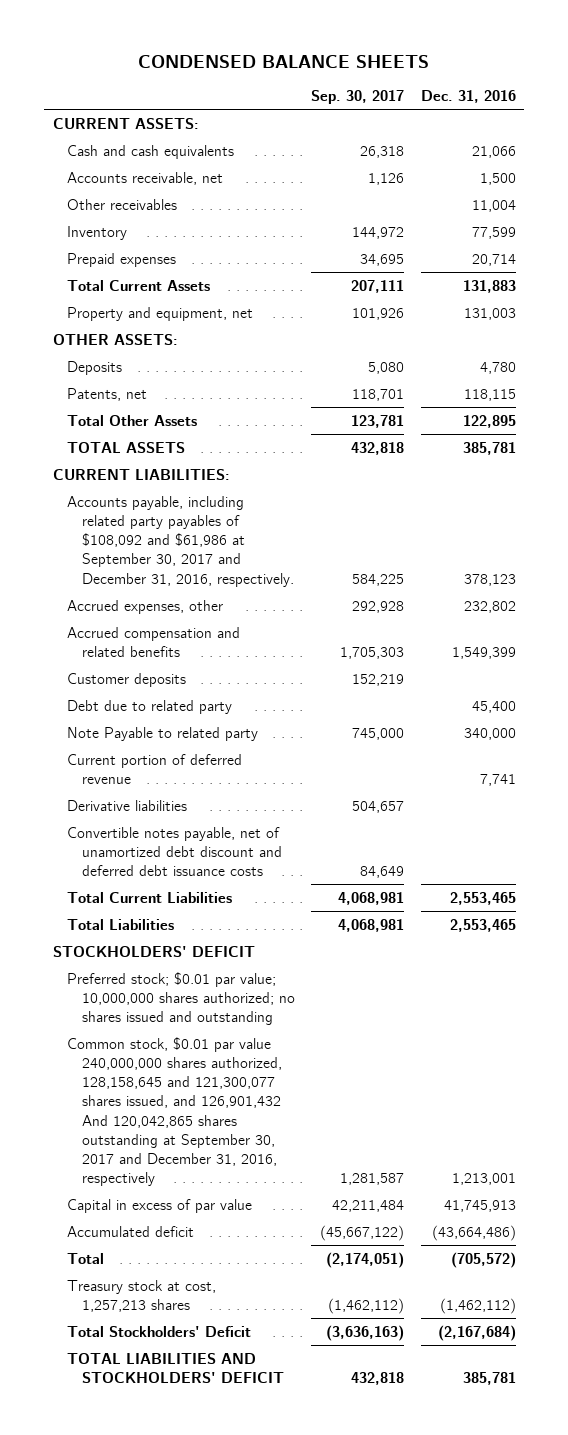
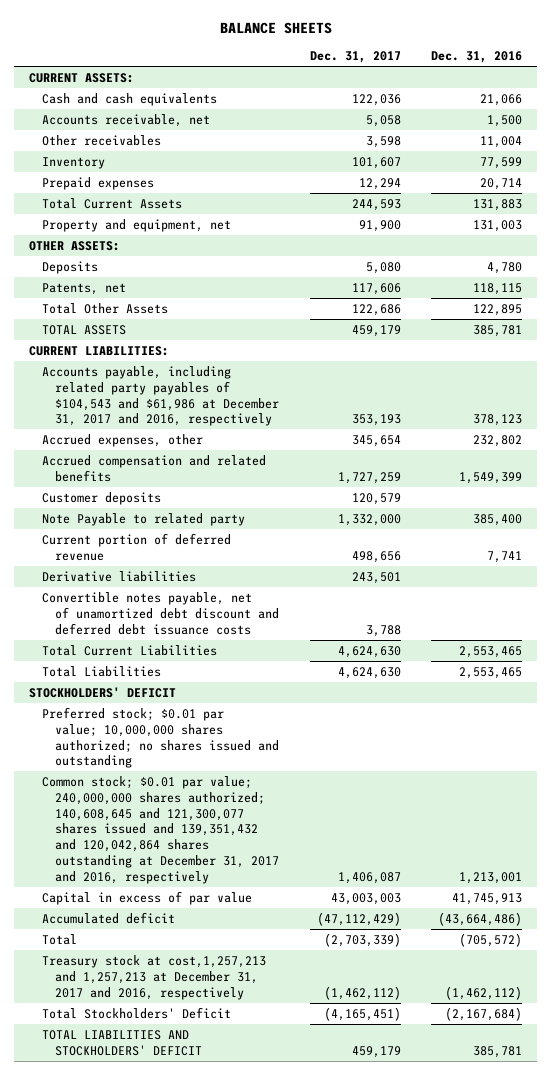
[138,54,430,68] CONDENSED BALANCE SHEETS -> [219,22,332,35] BALANCE SHEETS
[311,90,405,105] Sep. 30, 2017 -> none
none -> [309,51,401,64] Dec. 31, 2017
[67,495,294,587] Accounts payable, including related party payables of $108,092 and $61,986 at September 30, 2017 and December 31, 2016, respectively. -> [42,365,280,427] Accounts payable, including related party payables of $104,543 and $61,986 at December 31, 2017 and 2016, respectively
[67,699,233,714] Debt due to related party -> none
[463,727,516,740] 340,000 -> [473,513,523,526] 385,400
[67,1036,282,1187] Common stock, $0.01 par value 240,000,000 shares authorized, 128,158,645 and 121,300,077 shares issued, and 126,901,432 And 120,042,865 shares outstanding at September 30, 2017 and December 31, 2016, respectively -> [42,775,280,885] Common stock; $0.01 par value; 240,000,000 shares authorized; 140,608,645 and 121,300,077 shares issued and 139,351,432 and 120,042,864 shares outstanding at December 31, 2017 and 2016, respectively
[67,1279,217,1312] Treasury stock at cost, 1,257,213 shares -> [42,954,267,1000] Treasury stock at cost,1,257,213 and 1,257,213 at December 31, 2017 and 2016, respectively

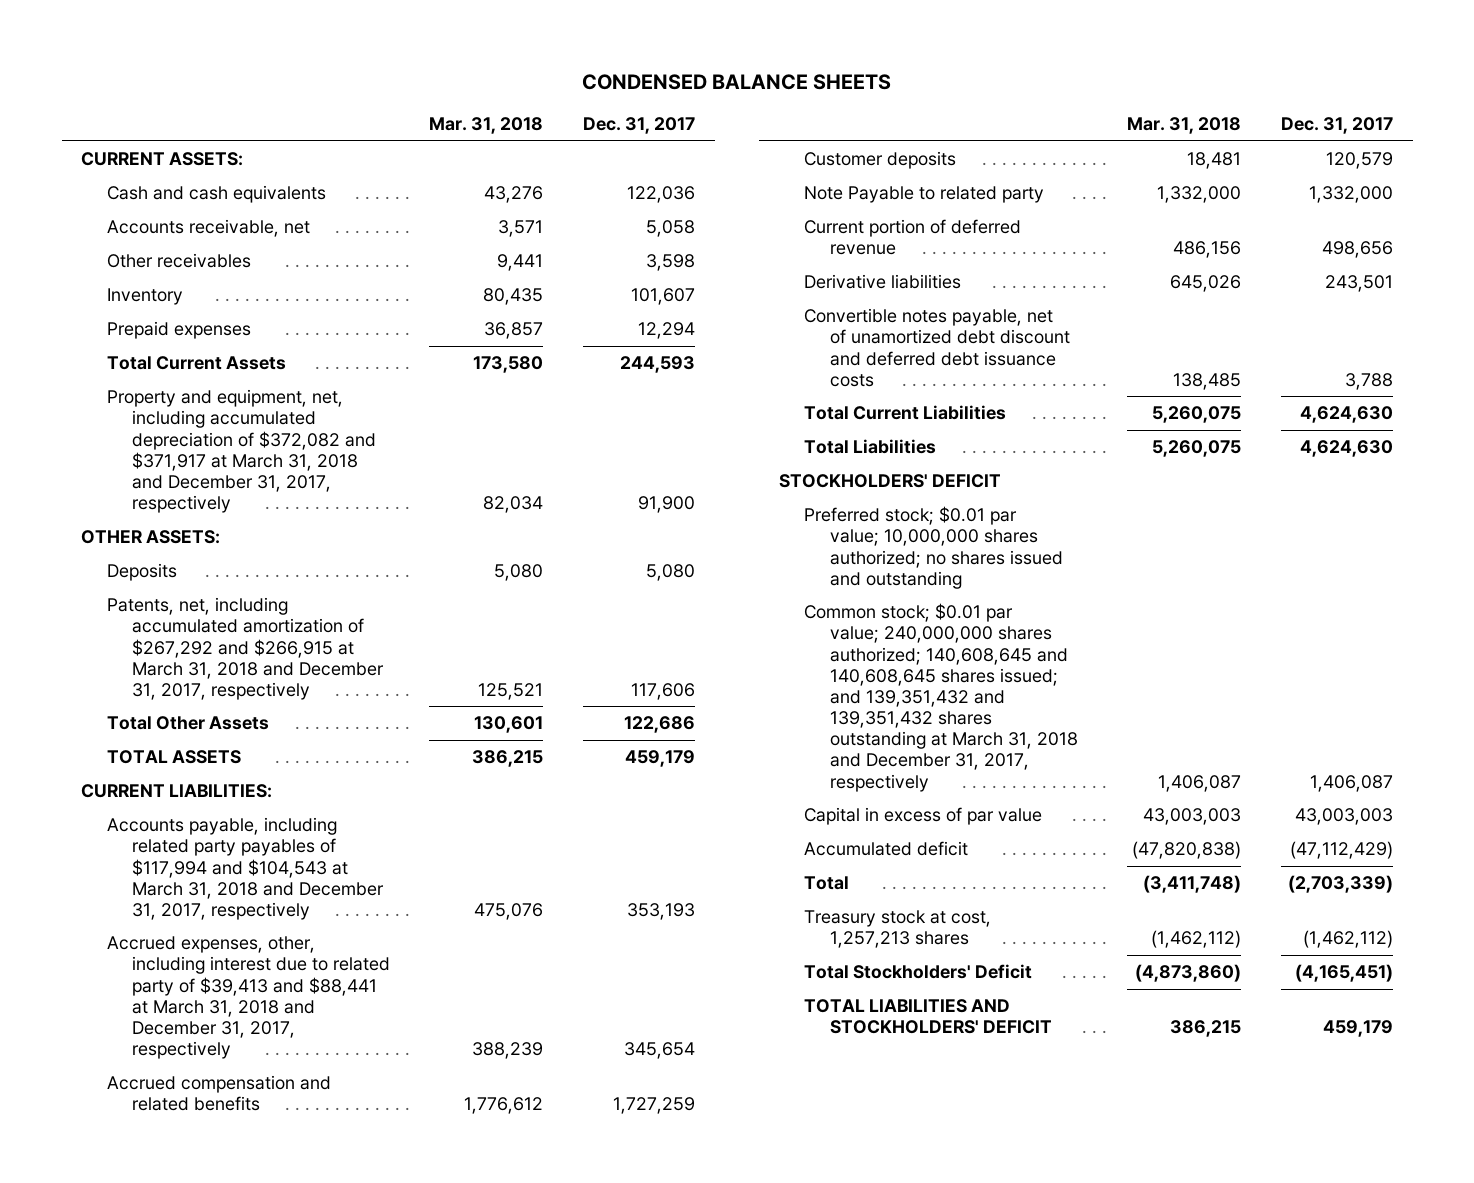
[219,22,332,35] BALANCE SHEETS -> [582,74,892,91] CONDENSED BALANCE SHEETS
[431,51,523,64] Dec. 31, 2016 -> none
none -> [429,117,544,135] Mar. 31, 2018
[42,218,232,232] Property and equipment, net -> [106,389,376,514] Property and equipment, net, including accumulated depreciation of $372,082 and $371,917 at March 31, 2018 and December 31, 2017, respectively
[42,282,127,295] Patents, net -> [106,597,384,700] Patents, net, including accumulated amortization of $267,292 and $266,915 at March 31, 2018 and December 31, 2017, respectively
[42,365,280,427] Accounts payable, including related party payables of $104,543 and $61,986 at December 31, 2017 and 2016, respectively -> [106,817,384,920] Accounts payable, including related party payables of $117,994 and $104,543 at March 31, 2018 and December 31, 2017, respectively
[42,433,204,447] Accrued expenses, other -> [106,936,390,1060] Accrued expenses, other, including interest due to related party of $39,413 and $88,441 at March 31, 2018 and December 31, 2017, respectively
[42,775,280,885] Common stock; $0.01 par value; 240,000,000 shares authorized; 140,608,645 and 121,300,077 shares issued and 139,351,432 and 120,042,864 shares outstanding at December 31, 2017 and 2016, respectively -> [804,603,1078,792] Common stock; $0.01 par value; 240,000,000 shares authorized; 140,608,645 and 140,608,645 shares issued; and 139,351,432 and 139,351,432 shares outstanding at March 31, 2018 and December 31, 2017, respectively
[42,954,267,1000] Treasury stock at cost,1,257,213 and 1,257,213 at December 31, 2017 and 2016, respectively -> [804,910,992,949] Treasury stock at cost, 1,257,213 shares

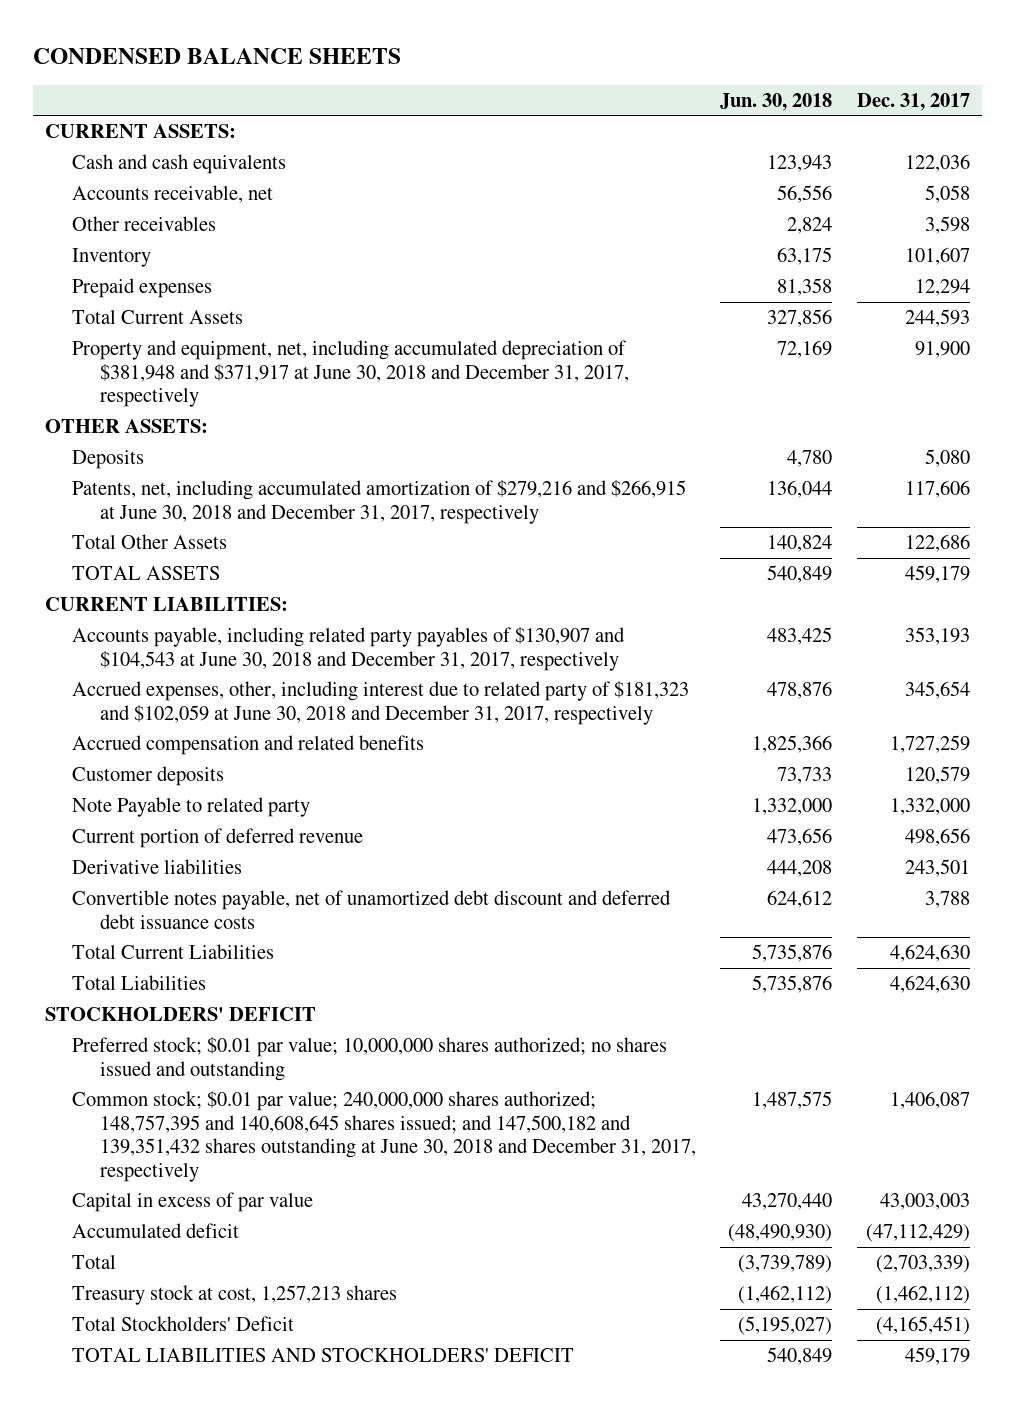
[429,117,544,135] Mar. 31, 2018 -> none
none -> [720,92,833,111] Jun. 30, 2018
[106,389,376,514] Property and equipment, net, including accumulated depreciation of $372,082 and $371,917 at March 31, 2018 and December 31, 2017, respectively -> [72,340,629,408] Property and equipment, net, including accumulated depreciation of $381,948 and $371,917 at June 30, 2018 and December 31, 2017, respectively
[106,597,384,700] Patents, net, including accumulated amortization of $267,292 and $266,915 at March 31, 2018 and December 31, 2017, respectively -> [72,480,687,524] Patents, net, including accumulated amortization of $279,216 and $266,915 at June 30, 2018 and December 31, 2017, respectively
[106,817,384,920] Accounts payable, including related party payables of $117,994 and $104,543 at March 31, 2018 and December 31, 2017, respectively -> [72,627,626,671] Accounts payable, including related party payables of $130,907 and $104,543 at June 30, 2018 and December 31, 2017, respectively
[106,936,390,1060] Accrued expenses, other, including interest due to related party of $39,413 and $88,441 at March 31, 2018 and December 31, 2017, respectively -> [72,681,690,725] Accrued expenses, other, including interest due to related party of $181,323 and $102,059 at June 30, 2018 and December 31, 2017, respectively
[804,603,1078,792] Common stock; $0.01 par value; 240,000,000 shares authorized; 140,608,645 and 140,608,645 shares issued; and 139,351,432 and 139,351,432 shares outstanding at March 31, 2018 and December 31, 2017, respectively -> [72,1091,696,1182] Common stock; $0.01 par value; 240,000,000 shares authorized; 148,757,395 and 140,608,645 shares issued; and 147,500,182 and 139,351,432 shares outstanding at June 30, 2018 and December 31, 2017, respectively

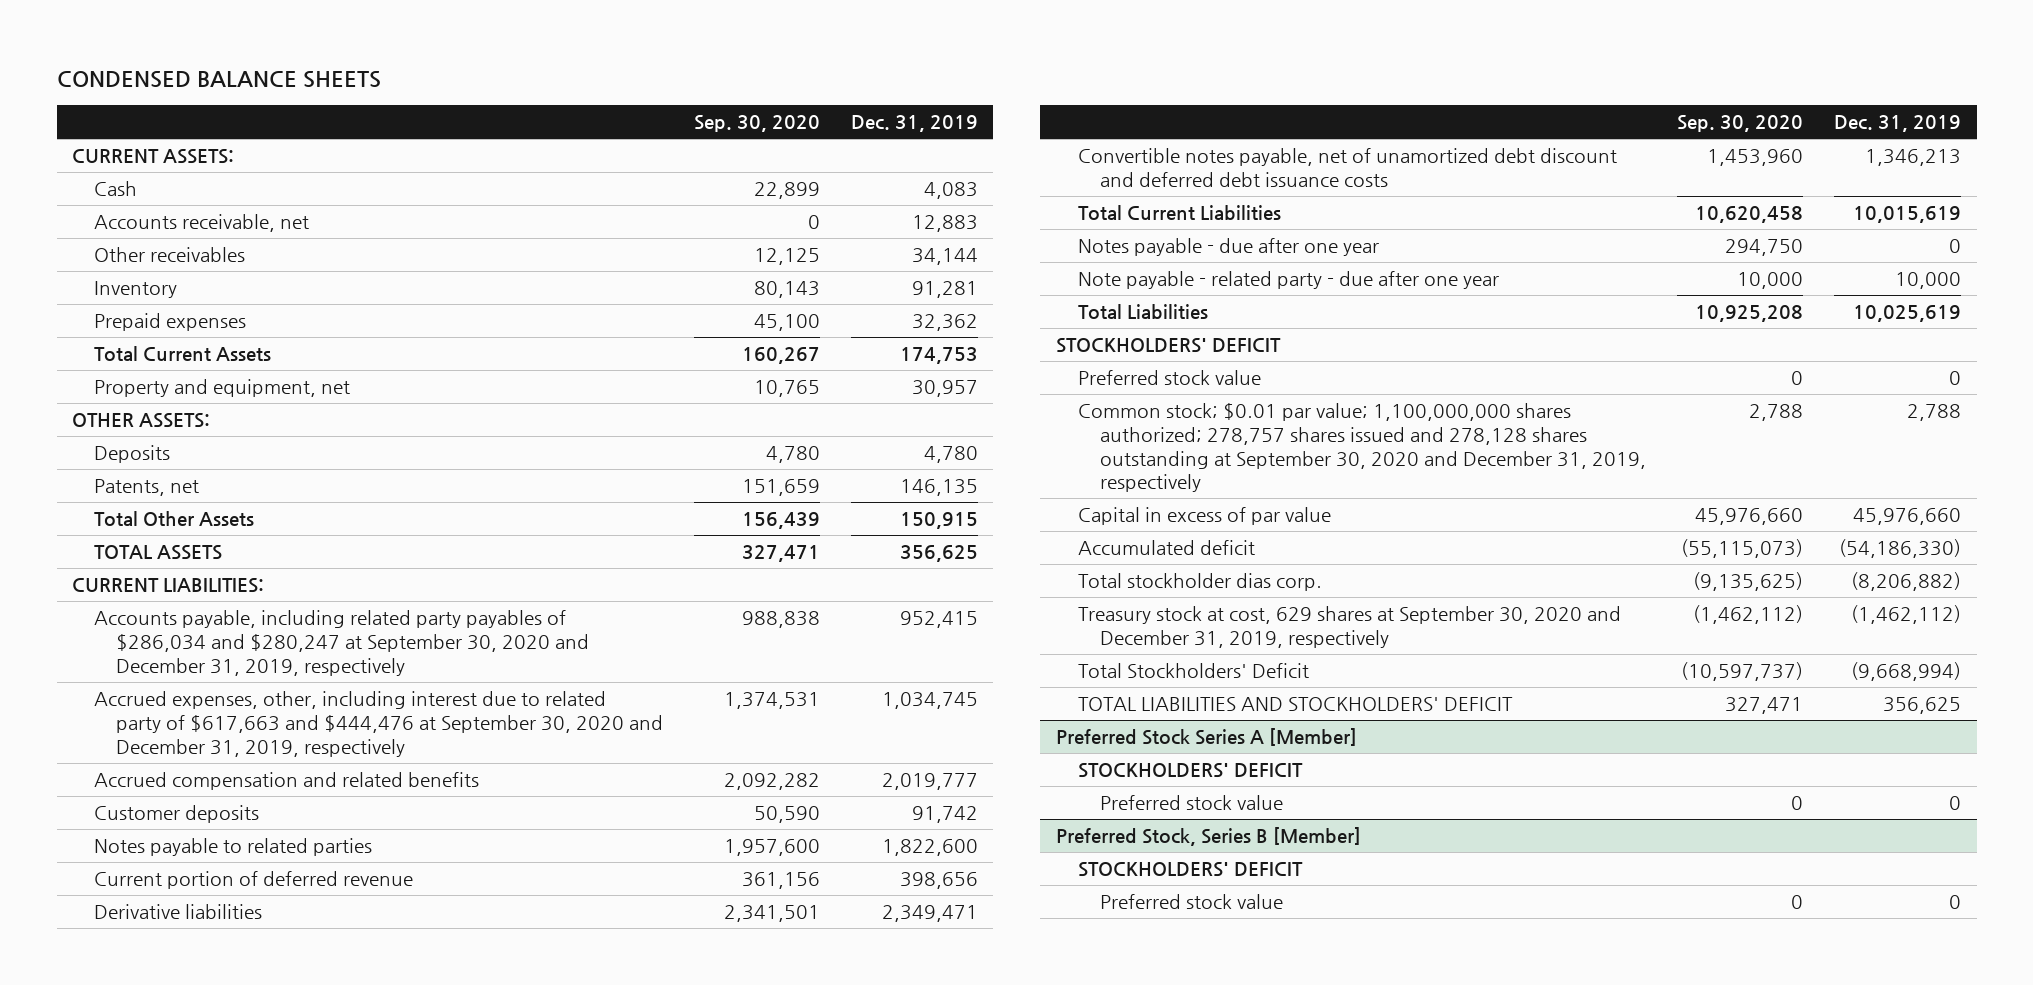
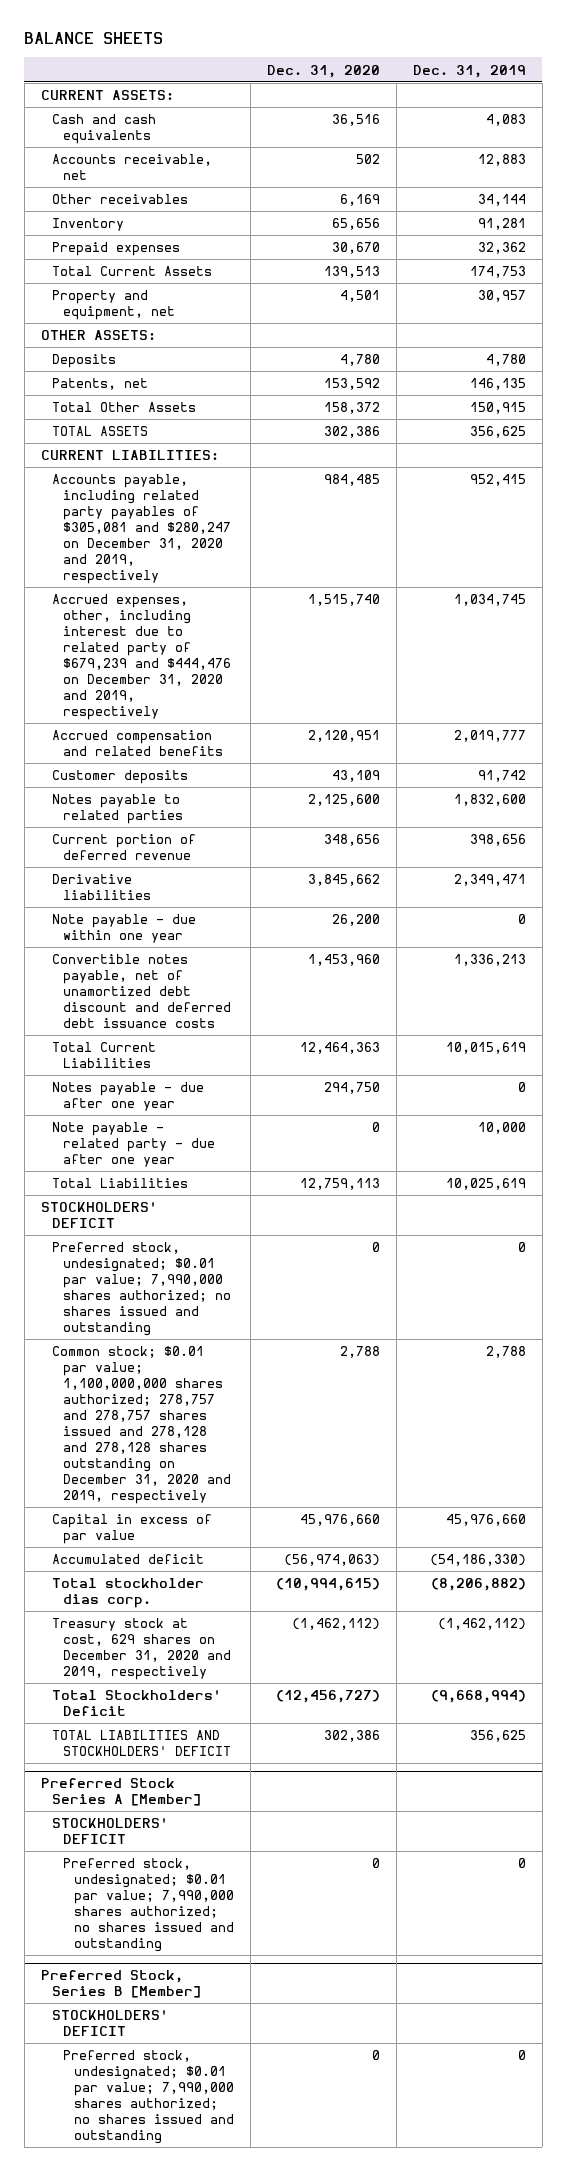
[56,70,381,88] CONDENSED BALANCE SHEETS -> [24,32,164,45] BALANCE SHEETS
[693,115,820,133] Sep. 30, 2020 -> none
none -> [266,64,380,78] Dec. 31, 2020
[93,181,137,197] Cash -> [51,114,156,145] Cash and cash equivalents
[93,610,589,676] Accounts payable, including related party payables of $286,034 and $280,247 at September 30, 2020 and December 31, 2019, respectively -> [51,474,231,585] Accounts payable, including related party payables of $305,081 and $280,247 on December 31, 2020 and 2019, respectively
[93,691,663,757] Accrued expenses, other, including interest due to related party of $617,663 and $444,476 at September 30, 2020 and December 31, 2019, respectively -> [51,594,231,721] Accrued expenses, other, including interest due to related party of $679,239 and $444,476 on December 31, 2020 and 2019, respectively
[881,839,978,857] 1,822,600 -> [453,794,526,807] 1,832,600
none -> [51,914,196,944] Note payable - due within one year
[1865,149,1962,167] 1,346,213 -> [453,954,526,967] 1,336,213
[1077,370,1261,386] Preferred stock value -> [51,1242,231,1337] Preferred stock, undesignated; $0.01 par value; 7,990,000 shares authorized; no shares issued and outstanding
[1077,403,1646,493] Common stock; $0.01 par value; 1,100,000,000 shares authorized; 278,757 shares issued and 278,128 shares outstanding at September 30, 2020 and December 31, 2019, respectively -> [51,1346,231,1505] Common stock; $0.01 par value; 1,100,000,000 shares authorized; 278,757 and 278,757 shares issued and 278,128 and 278,128 shares outstanding on December 31, 2020 and 2019, respectively
[1077,606,1621,648] Treasury stock at cost, 629 shares at September 30, 2020 and December 31, 2019, respectively -> [51,1618,231,1681] Treasury stock at cost, 629 shares on December 31, 2020 and 2019, respectively
[1099,795,1283,811] Preferred stock value -> [62,1858,234,1953] Preferred stock, undesignated; $0.01 par value; 7,990,000 shares authorized; no shares issued and outstanding
[1099,894,1283,910] Preferred stock value -> [62,2050,234,2145] Preferred stock, undesignated; $0.01 par value; 7,990,000 shares authorized; no shares issued and outstanding

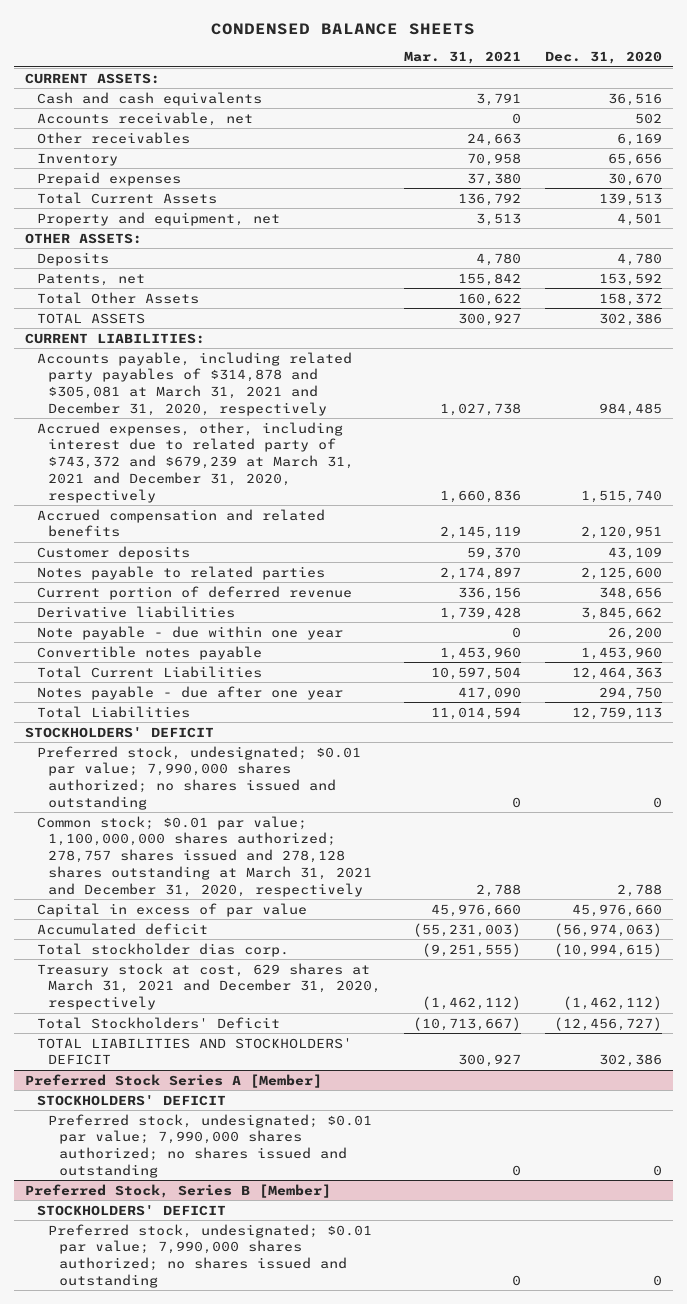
[24,32,164,45] BALANCE SHEETS -> [211,22,476,35] CONDENSED BALANCE SHEETS
[412,64,526,78] Dec. 31, 2019 -> none
none -> [404,51,522,65] Mar. 31, 2021
[51,474,231,585] Accounts payable, including related party payables of $305,081 and $280,247 on December 31, 2020 and 2019, respectively -> [36,351,352,416] Accounts payable, including related party payables of $314,878 and $305,081 at March 31, 2021 and December 31, 2020, respectively
[51,594,231,721] Accrued expenses, other, including interest due to related party of $679,239 and $444,476 on December 31, 2020 and 2019, respectively -> [36,421,355,503] Accrued expenses, other, including interest due to related party of $743,372 and $679,239 at March 31, 2021 and December 31, 2020, respectively
[51,954,231,1029] Convertible notes payable, net of unamortized debt discount and deferred debt issuance costs -> [36,645,262,660] Convertible notes payable
[51,1122,215,1168] Note payable - related party - due after one year -> none
[51,1346,231,1505] Common stock; $0.01 par value; 1,100,000,000 shares authorized; 278,757 and 278,757 shares issued and 278,128 and 278,128 shares outstanding on December 31, 2020 and 2019, respectively -> [36,815,373,897] Common stock; $0.01 par value; 1,100,000,000 shares authorized; 278,757 shares issued and 278,128 shares outstanding at March 31, 2021 and December 31, 2020, respectively
[51,1618,231,1681] Treasury stock at cost, 629 shares on December 31, 2020 and 2019, respectively -> [36,962,382,1011] Treasury stock at cost, 629 shares at March 31, 2021 and December 31, 2020, respectively

